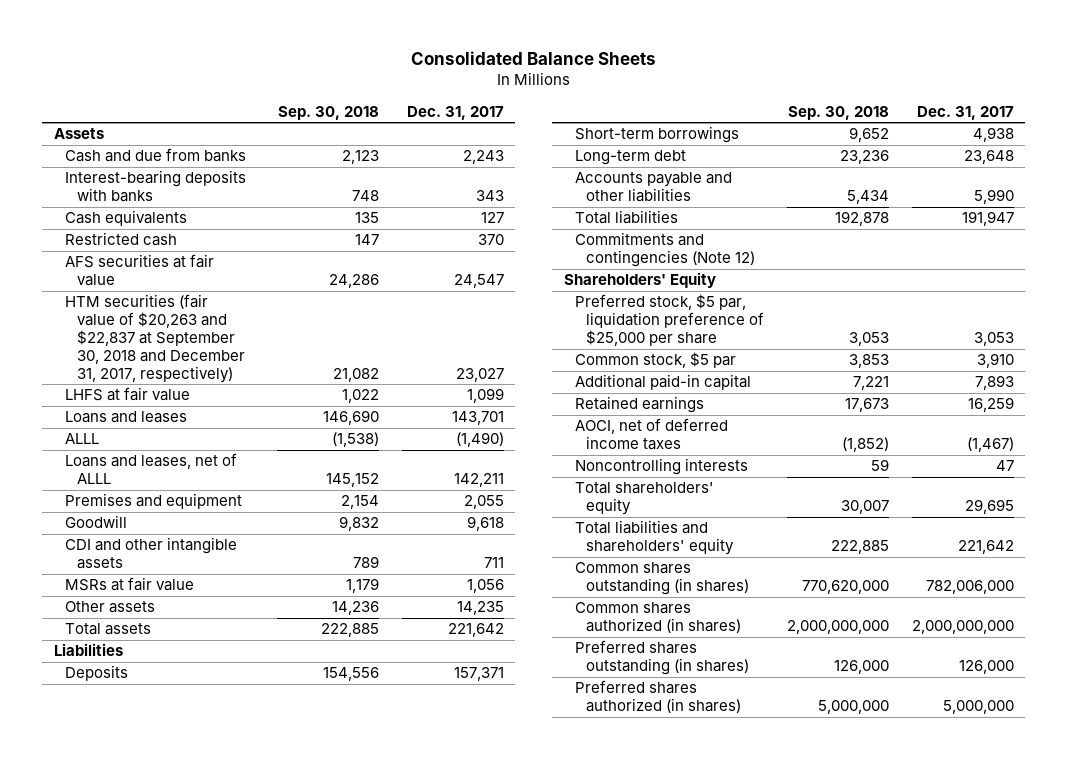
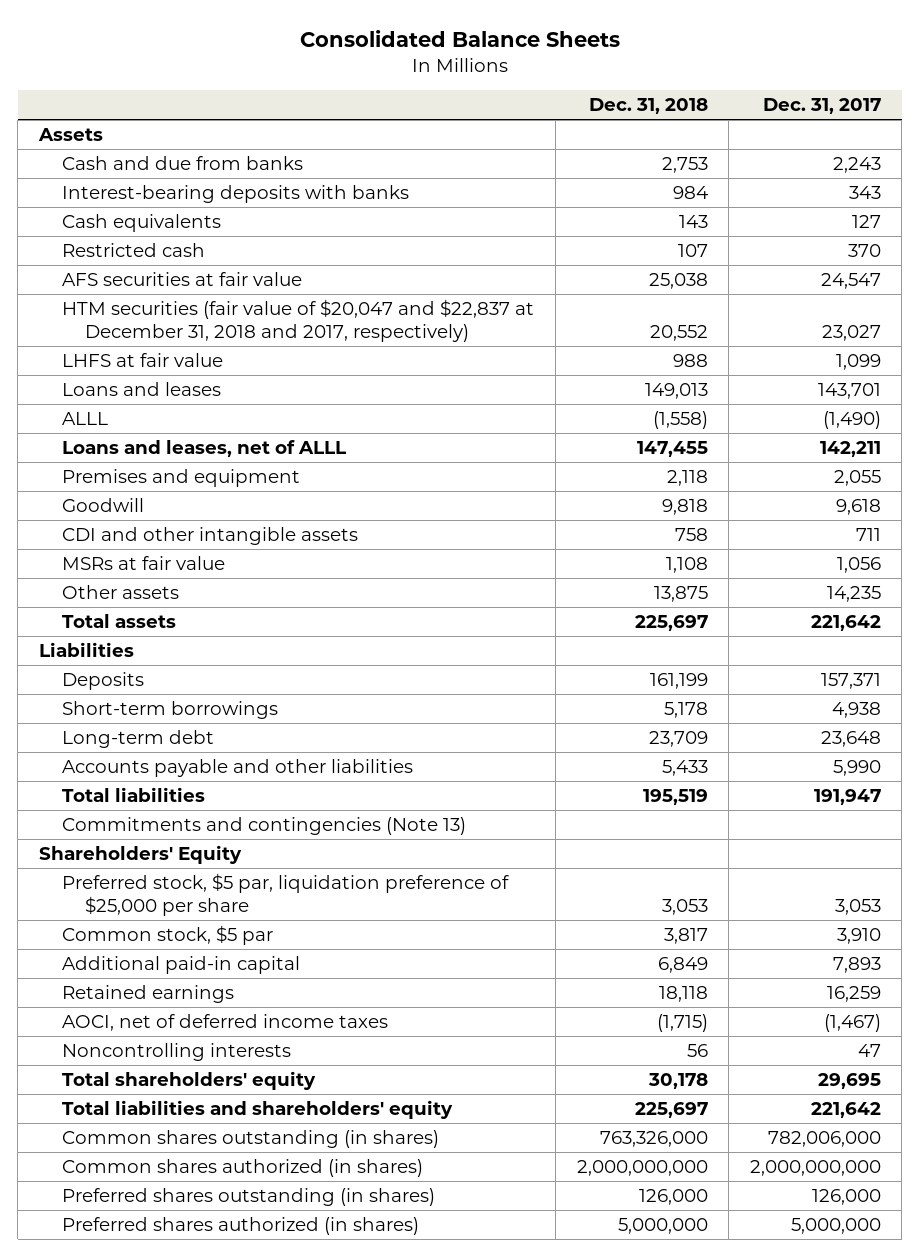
[278,105,380,120] Sep. 30, 2018 -> none
none -> [588,98,708,115] Dec. 31, 2018
[65,294,245,383] HTM securities (fair value of $20,263 and $22,837 at September 30, 2018 and December 31, 2017, respectively) -> [62,299,535,343] HTM securities (fair value of $20,047 and $22,837 at December 31, 2018 and 2017, respectively)
[574,232,756,268] Commitments and contingencies (Note 12) -> [62,817,467,836] Commitments and contingencies (Note 13)

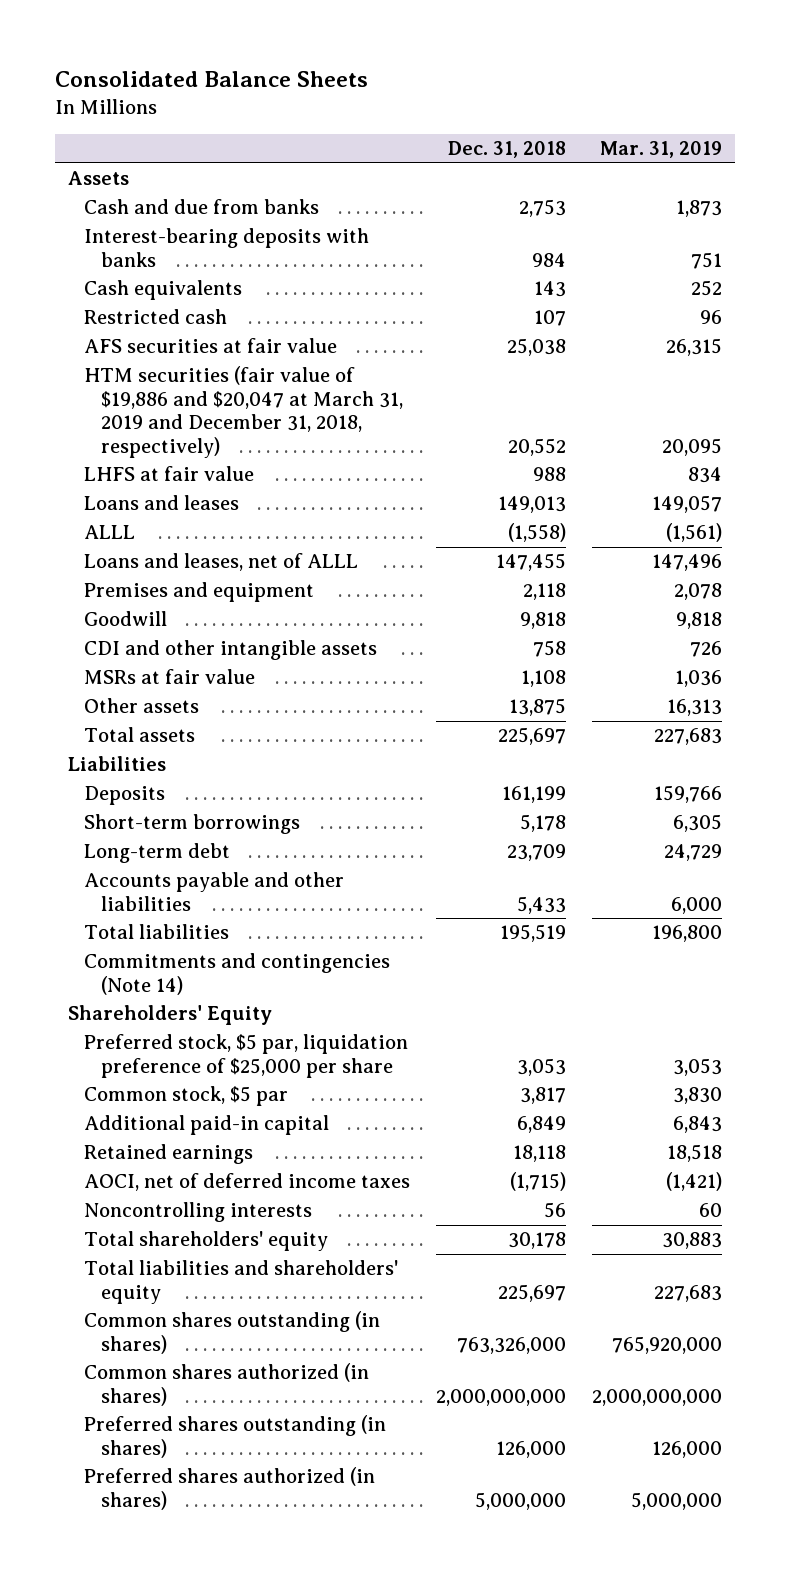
[762,98,881,115] Dec. 31, 2017 -> none
none -> [600,141,723,159] Mar. 31, 2019
[62,299,535,343] HTM securities (fair value of $20,047 and $22,837 at December 31, 2018 and 2017, respectively) -> [84,366,403,458] HTM securities (fair value of $19,886 and $20,047 at March 31, 2019 and December 31, 2018, respectively)
[62,817,467,836] Commitments and contingencies (Note 13) -> [84,953,391,995] Commitments and contingencies (Note 14)

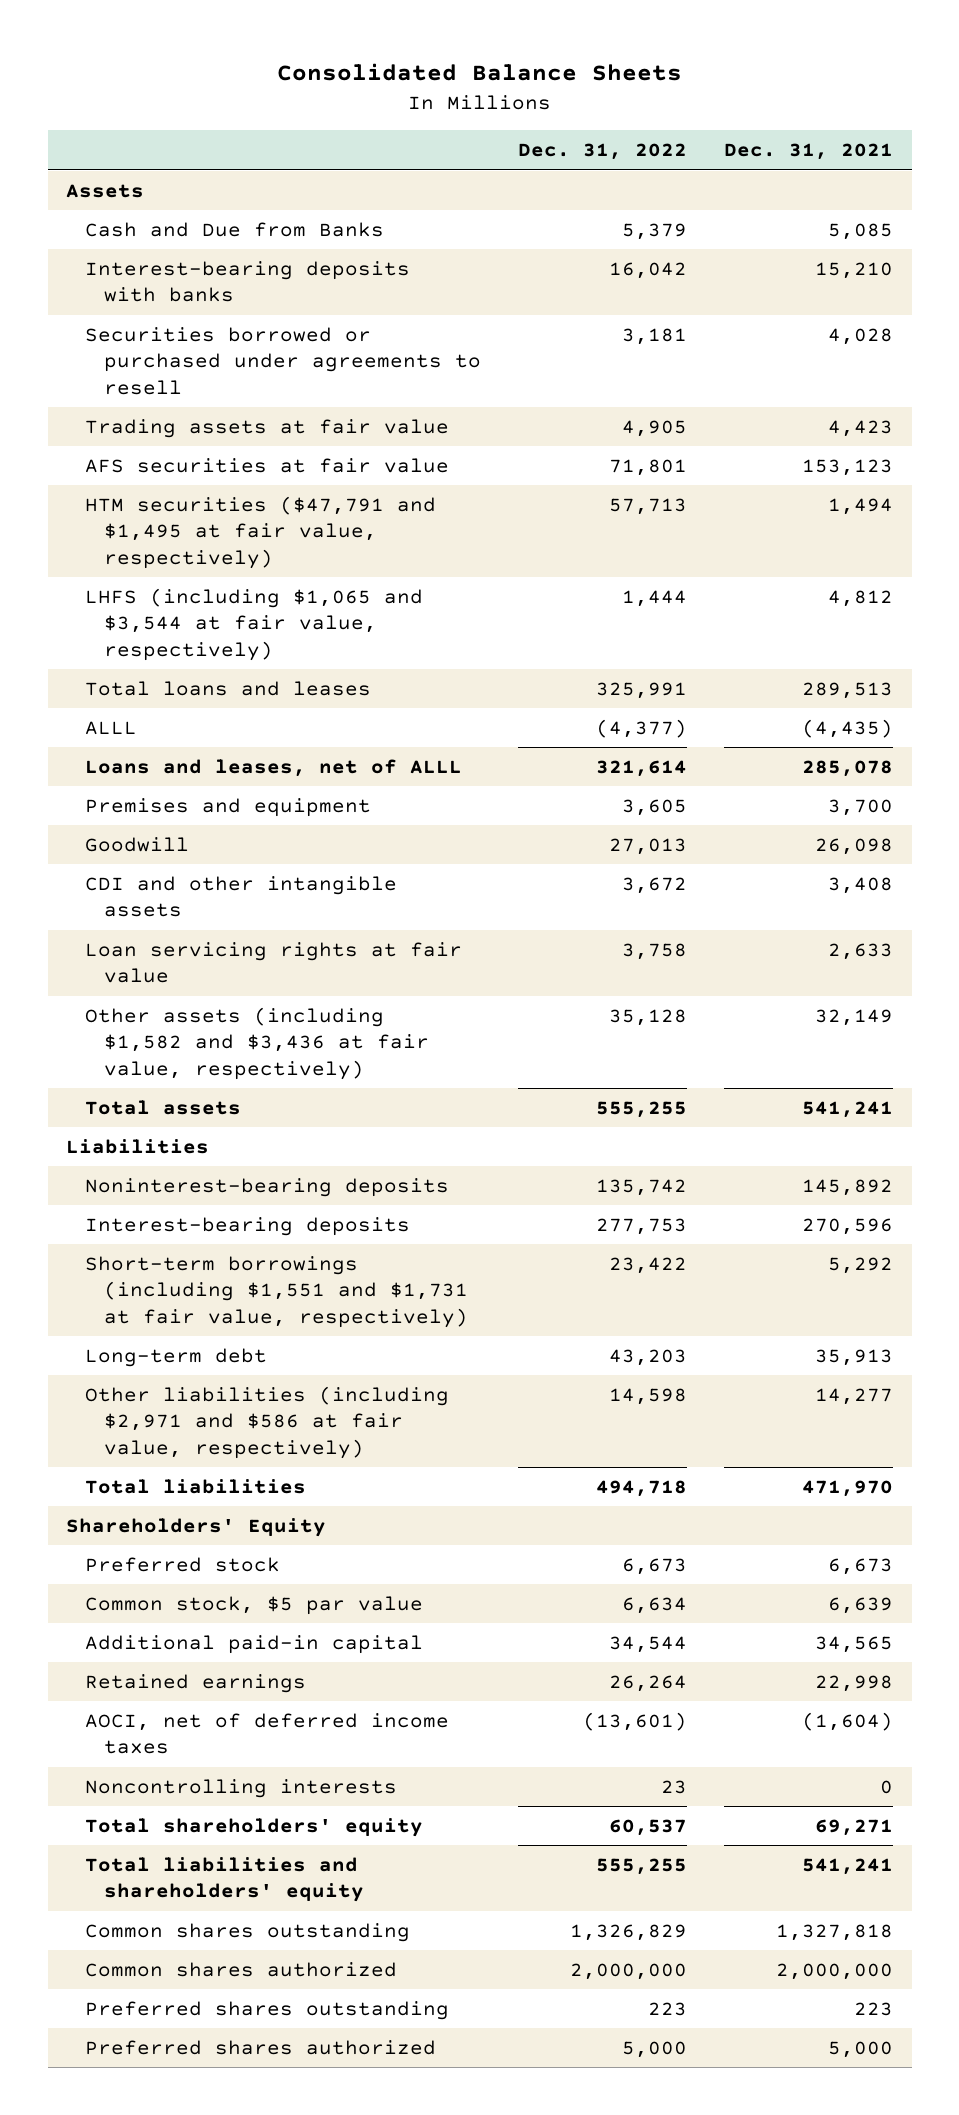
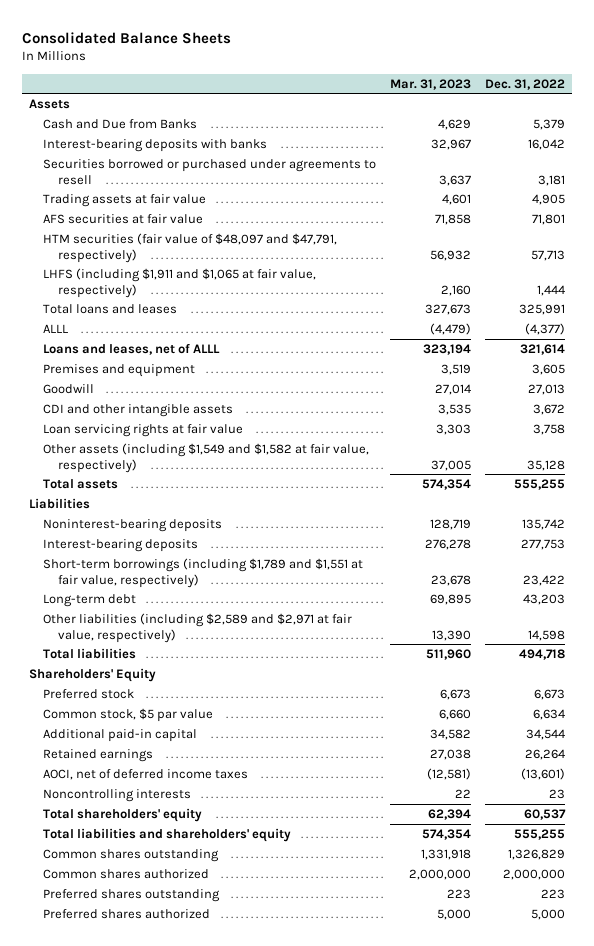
[724,143,894,161] Dec. 31, 2021 -> none
none -> [390,78,472,90] Mar. 31, 2023
[85,495,437,569] HTM securities ($47,791 and $1,495 at fair value, respectively) -> [43,233,338,263] HTM securities (fair value of $48,097 and $47,791, respectively)
[85,587,424,661] LHFS (including $1,065 and $3,544 at fair value, respectively) -> [43,268,317,298] LHFS (including $1,911 and $1,065 at fair value, respectively)
[85,1006,430,1080] Other assets (including $1,582 and $3,436 at fair value, respectively) -> [43,443,370,473] Other assets (including $1,549 and $1,582 at fair value, respectively)
[85,1255,469,1328] Short-term borrowings (including $1,551 and $1,731 at fair value, respectively) -> [43,558,364,588] Short-term borrowings (including $1,789 and $1,551 at fair value, respectively)
[85,1385,450,1459] Other liabilities (including $2,971 and $586 at fair value, respectively) -> [43,613,353,643] Other liabilities (including $2,589 and $2,971 at fair value, respectively)

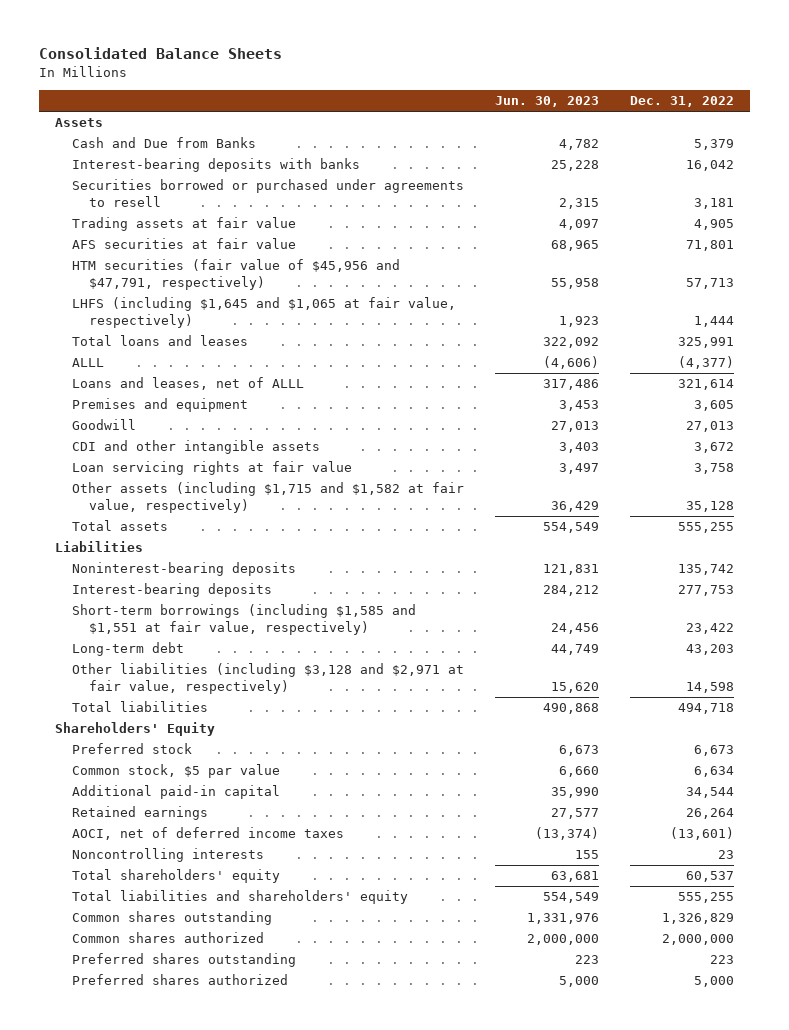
[390,78,472,90] Mar. 31, 2023 -> none
none -> [495,96,600,108] Jun. 30, 2023
[43,233,338,263] HTM securities (fair value of $48,097 and $47,791, respectively) -> [71,259,400,290] HTM securities (fair value of $45,956 and $47,791, respectively)
[43,268,317,298] LHFS (including $1,911 and $1,065 at fair value, respectively) -> [71,297,456,328] LHFS (including $1,645 and $1,065 at fair value, respectively)
[43,443,370,473] Other assets (including $1,549 and $1,582 at fair value, respectively) -> [71,482,464,513] Other assets (including $1,715 and $1,582 at fair value, respectively)
[43,558,364,588] Short-term borrowings (including $1,789 and $1,551 at fair value, respectively) -> [71,604,416,635] Short-term borrowings (including $1,585 and $1,551 at fair value, respectively)
[43,613,353,643] Other liabilities (including $2,589 and $2,971 at fair value, respectively) -> [71,663,464,694] Other liabilities (including $3,128 and $2,971 at fair value, respectively)

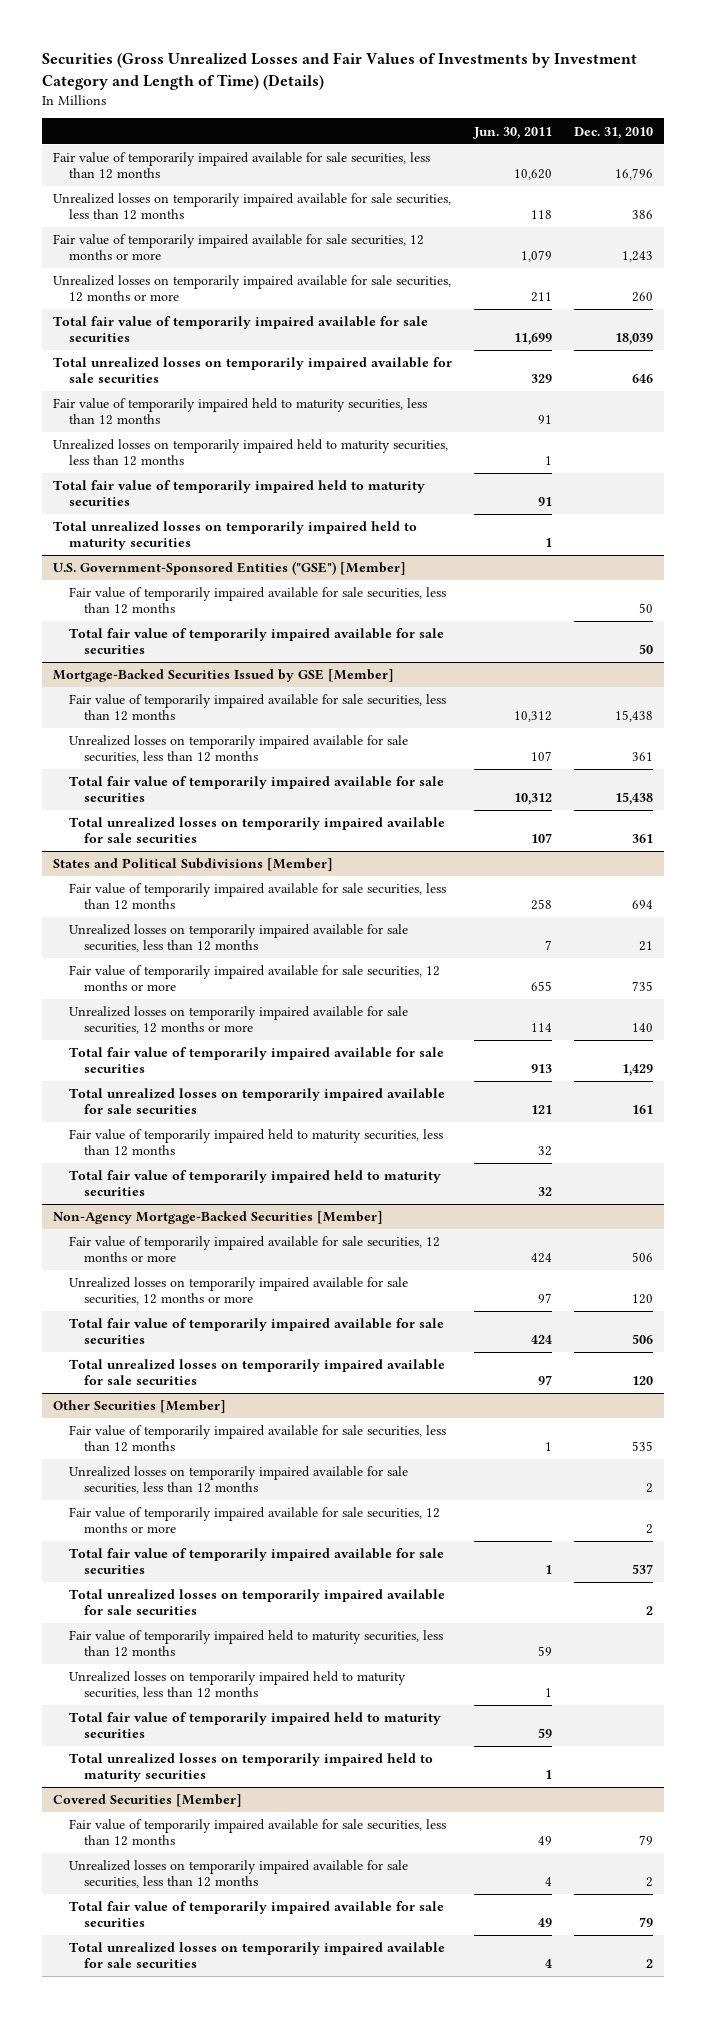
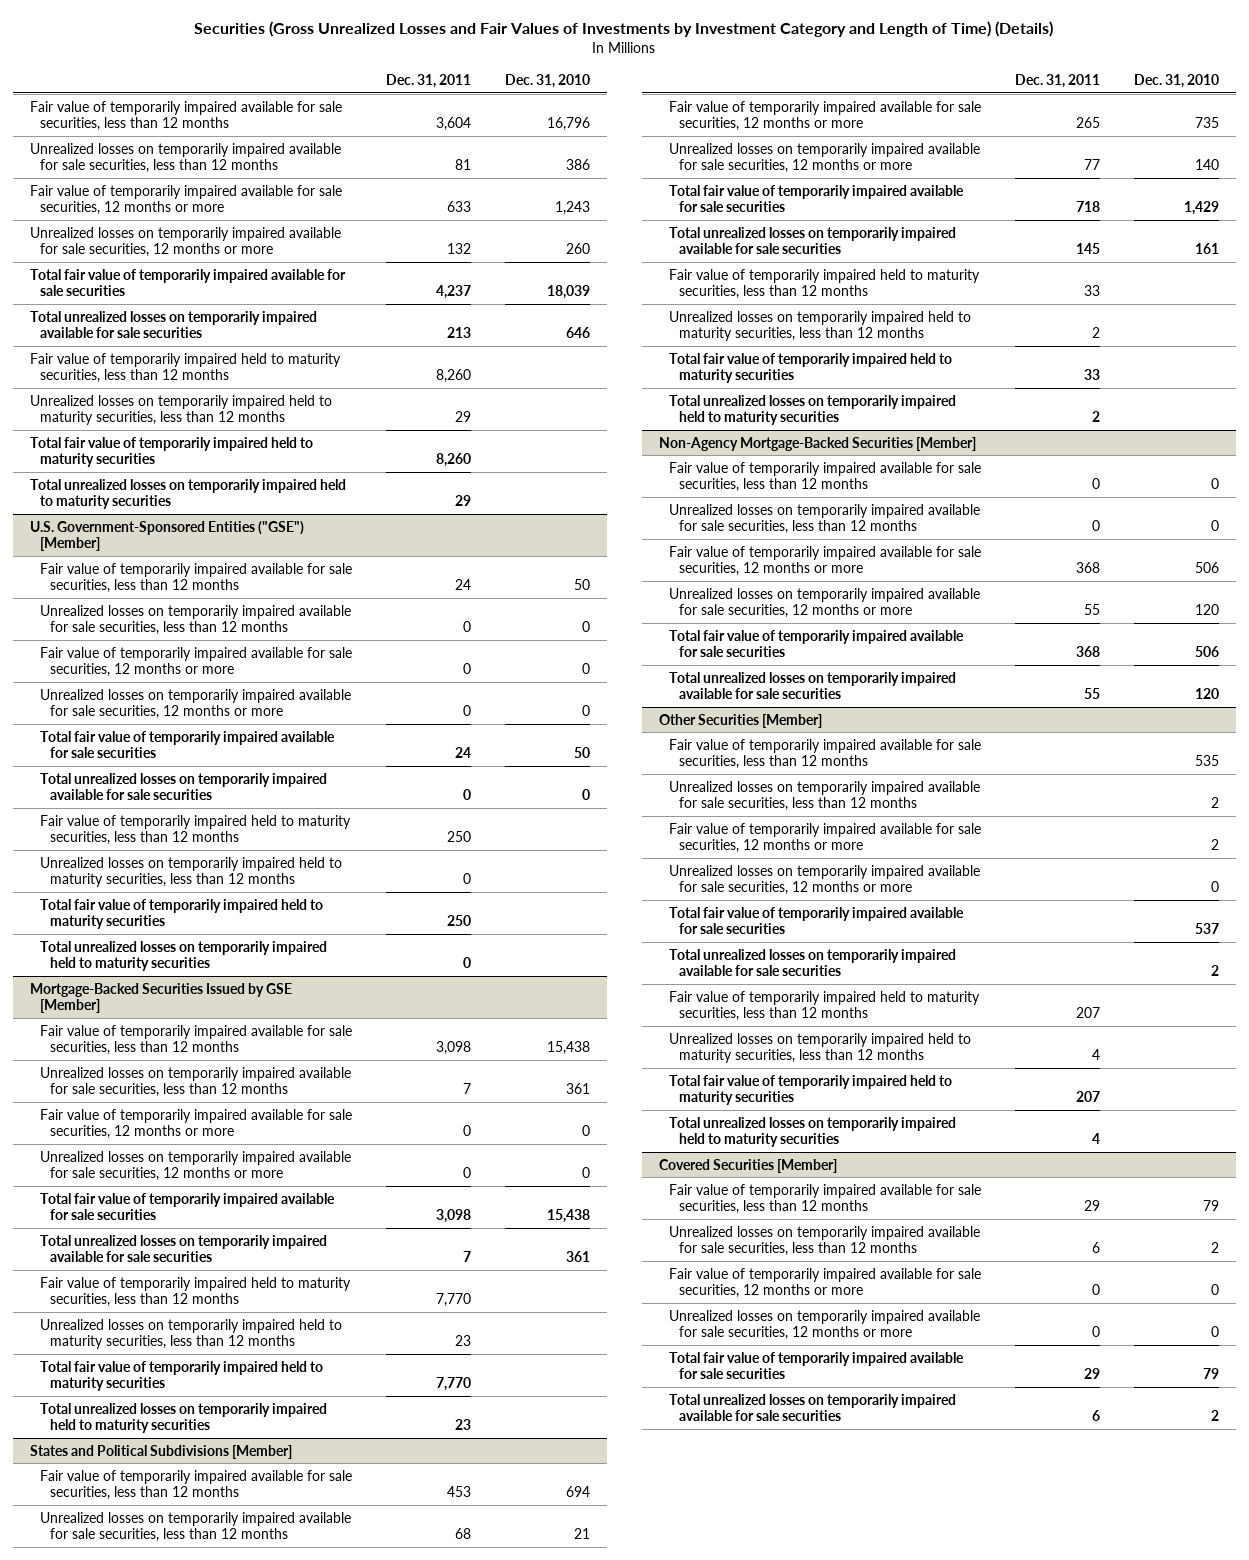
[473,126,553,139] Jun. 30, 2011 -> none
none -> [386,73,472,88] Dec. 31, 2011
none -> [39,604,351,635] Unrealized losses on temporarily impaired available for sale securities, less than 12 months
none -> [39,646,352,677] Fair value of temporarily impaired available for sale securities, 12 months or more
none -> [39,688,351,719] Unrealized losses on temporarily impaired available for sale securities, 12 months or more
none -> [39,772,327,800] Total unrealized losses on temporarily impaired available for sale securities
none -> [39,814,351,845] Fair value of temporarily impaired held to maturity securities, less than 12 months
none -> [39,856,342,887] Unrealized losses on temporarily impaired held to maturity securities, less than 12 months
none -> [39,898,323,929] Total fair value of temporarily impaired held to maturity securities
none -> [39,940,327,971] Total unrealized losses on temporarily impaired held to maturity securities
none -> [39,1108,352,1139] Fair value of temporarily impaired available for sale securities, 12 months or more
none -> [39,1150,351,1181] Unrealized losses on temporarily impaired available for sale securities, 12 months or more
none -> [39,1276,351,1307] Fair value of temporarily impaired held to maturity securities, less than 12 months
none -> [39,1318,342,1349] Unrealized losses on temporarily impaired held to maturity securities, less than 12 months
none -> [39,1360,323,1391] Total fair value of temporarily impaired held to maturity securities
none -> [39,1402,327,1433] Total unrealized losses on temporarily impaired held to maturity securities
none -> [668,310,971,341] Unrealized losses on temporarily impaired held to maturity securities, less than 12 months
none -> [668,394,956,425] Total unrealized losses on temporarily impaired held to maturity securities
none -> [668,461,981,492] Fair value of temporarily impaired available for sale securities, less than 12 months
none -> [668,503,980,534] Unrealized losses on temporarily impaired available for sale securities, less than 12 months
none -> [668,864,980,895] Unrealized losses on temporarily impaired available for sale securities, 12 months or more
none -> [668,1267,981,1298] Fair value of temporarily impaired available for sale securities, 12 months or more
none -> [668,1309,980,1340] Unrealized losses on temporarily impaired available for sale securities, 12 months or more

